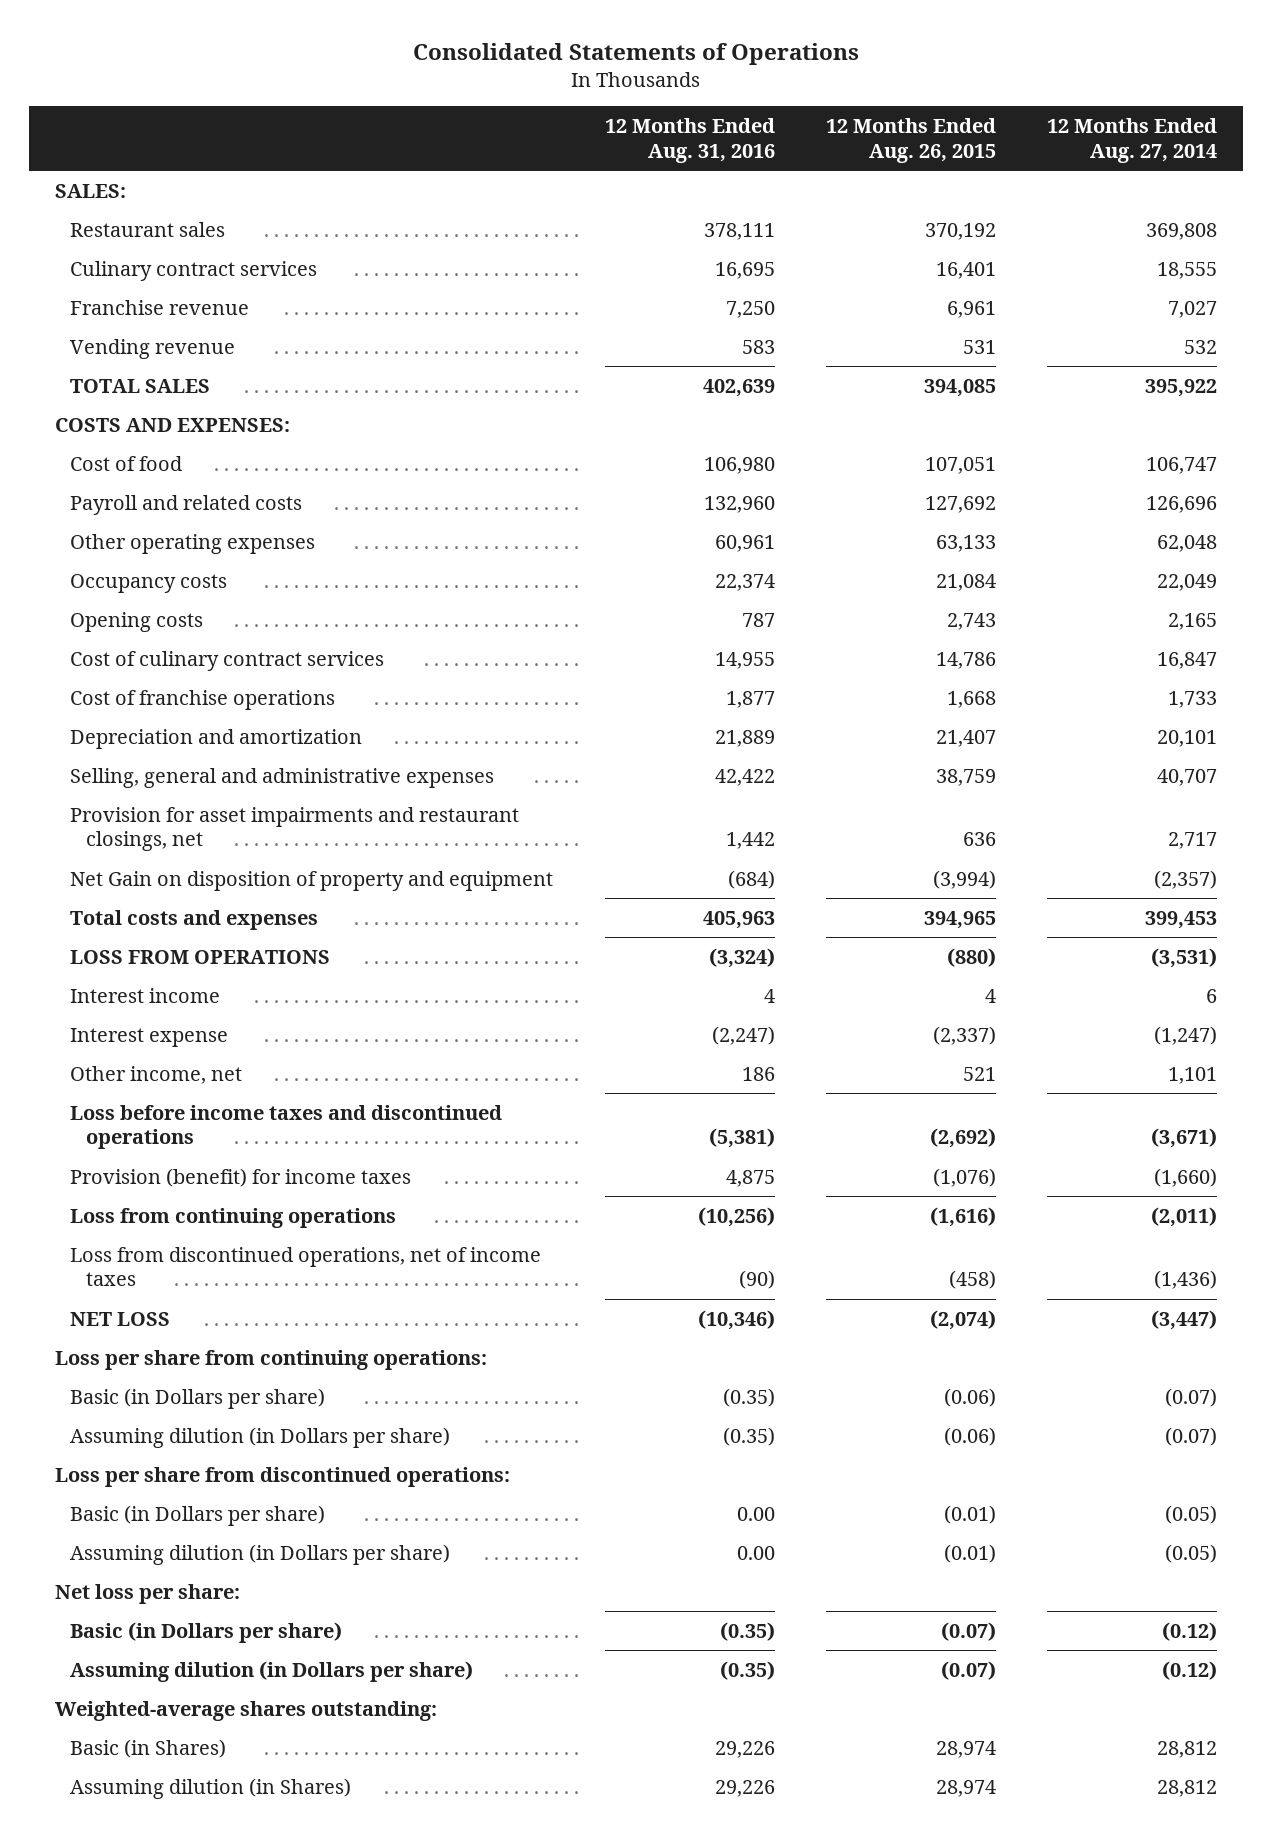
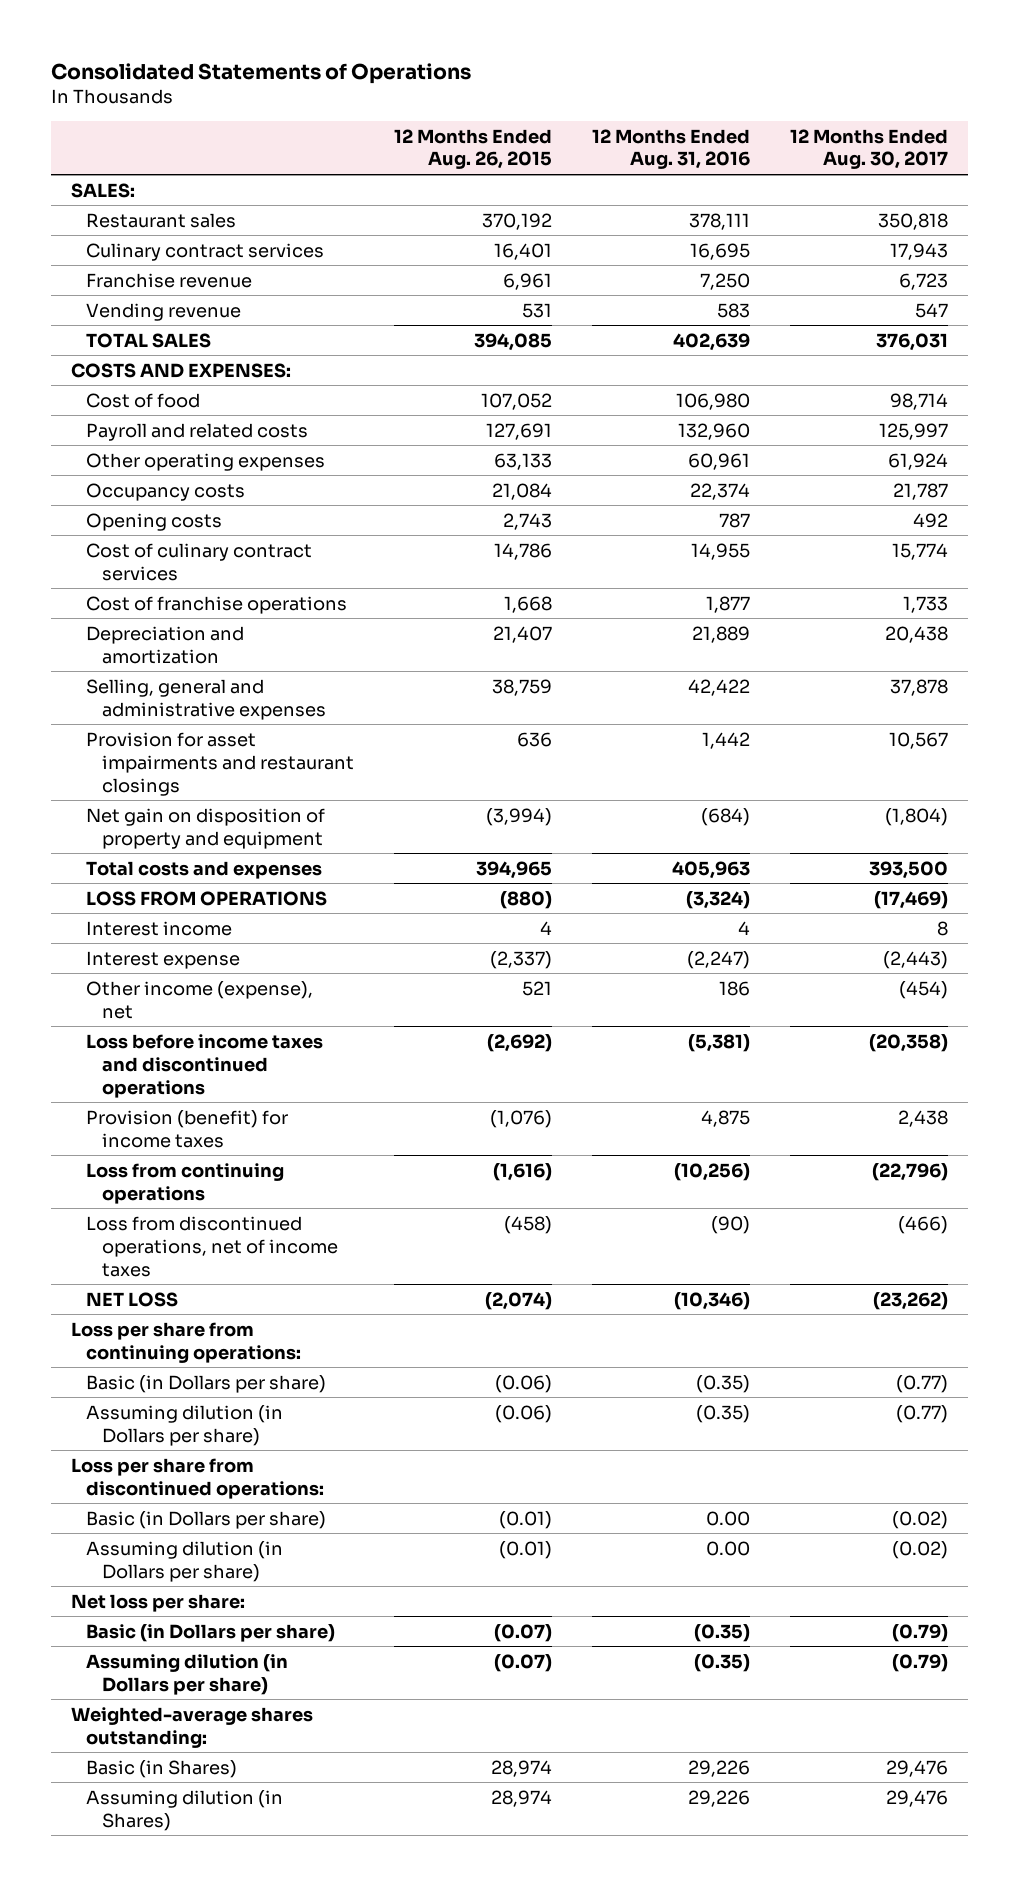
[1047,117,1218,163] 12 Months Ended Aug. 27, 2014 -> none
none -> [790,128,949,170] 12 Months Ended Aug. 30, 2017
[924,456,996,474] 107,051 -> [480,392,552,410] 107,052
[924,495,996,513] 127,692 -> [485,422,552,440] 127,691
[70,806,520,852] Provision for asset impairments and restaurant closings, net -> [86,731,354,796] Provision for asset impairments and restaurant closings
[70,870,554,891] Net Gain on disposition of property and equipment -> [86,807,326,849] Net gain on disposition of property and equipment
[70,1065,243,1084] Other income, net -> [86,980,314,1019] Other income (expense), net

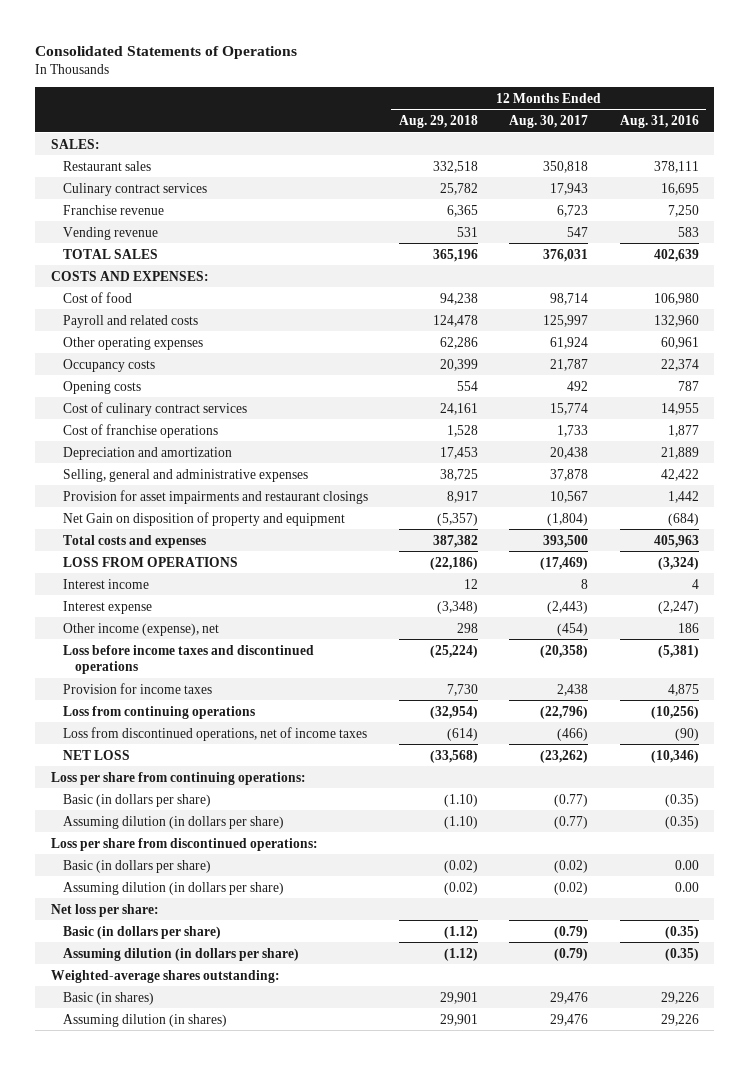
[393,128,552,170] 12 Months Ended Aug. 26, 2015 -> none
none -> [398,114,478,128] Aug. 29, 2018
[86,807,326,849] Net gain on disposition of property and equipment -> [62,511,345,526] Net Gain on disposition of property and equipment
[86,1109,289,1148] Provision (benefit) for income taxes -> [62,682,212,694] Provision for income taxes
[86,1374,327,1393] Basic (in Dollars per share) -> [62,793,211,807] Basic (in dollars per share)
[86,1404,284,1446] Assuming dilution (in Dollars per share) -> [62,815,284,829] Assuming dilution (in dollars per share)
[86,1510,327,1529] Basic (in Dollars per share) -> [62,859,211,873] Basic (in dollars per share)
[86,1540,284,1582] Assuming dilution (in Dollars per share) -> [62,881,284,895] Assuming dilution (in dollars per share)
[86,1623,336,1642] Basic (in Dollars per share) -> [62,925,221,939] Basic (in dollars per share)
[86,1653,289,1695] Assuming dilution (in Dollars per share) -> [62,947,299,961] Assuming dilution (in dollars per share)
[86,1759,238,1778] Basic (in Shares) -> [62,991,154,1005] Basic (in shares)
[86,1789,284,1831] Assuming dilution (in Shares) -> [62,1013,227,1027] Assuming dilution (in shares)

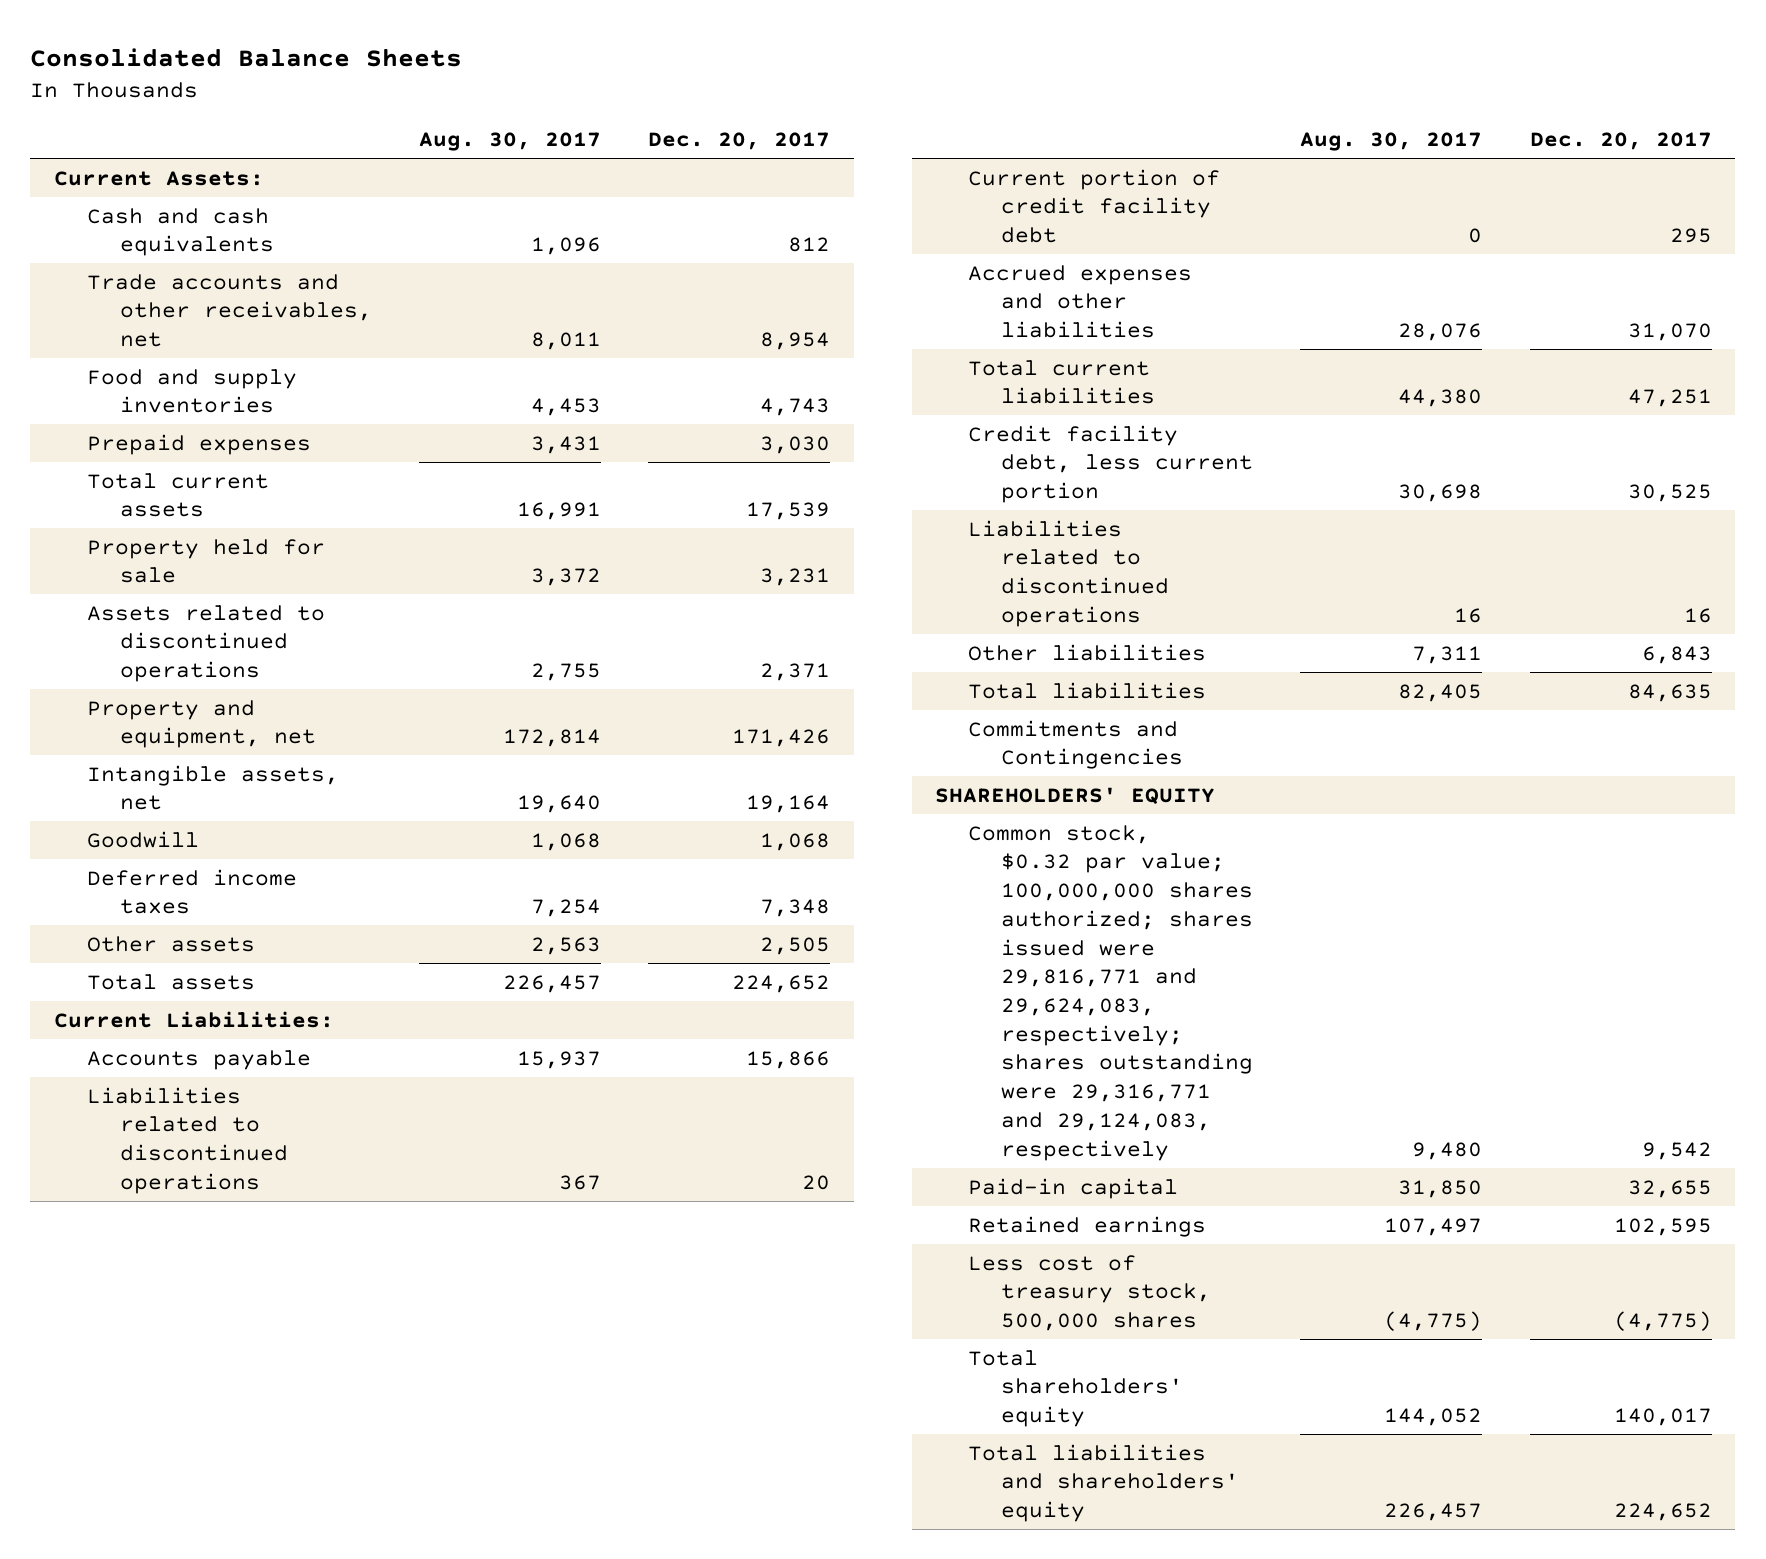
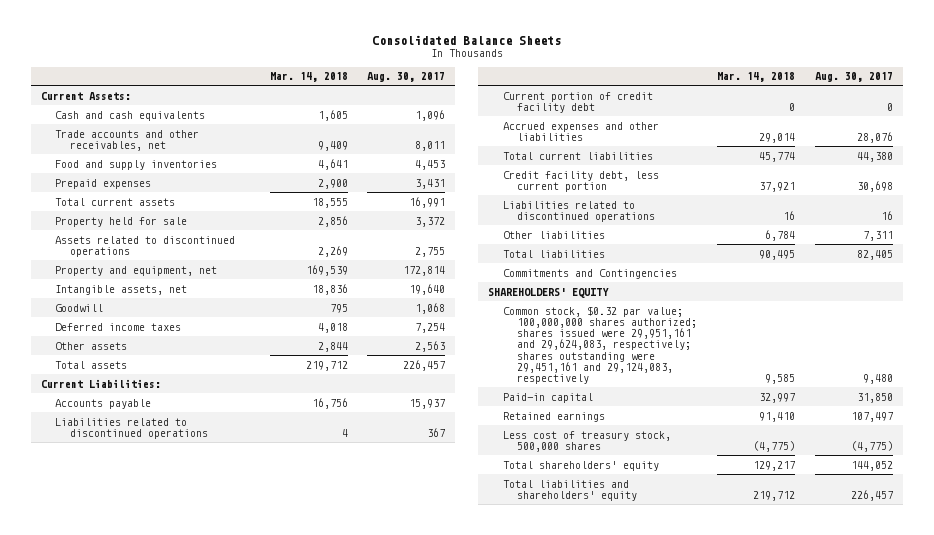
[648,132,831,151] Dec. 20, 2017 -> none
none -> [269,72,348,83] Mar. 14, 2018
[968,824,1254,1161] Common stock, $0.32 par value; 100,000,000 shares authorized; shares issued were 29,816,771 and 29,624,083, respectively; shares outstanding were 29,316,771 and 29,124,083, respectively -> [502,305,698,385] Common stock, $0.32 par value; 100,000,000 shares authorized; shares issued were 29,951,161 and 29,624,083, respectively; shares outstanding were 29,451,161 and 29,124,083, respectively

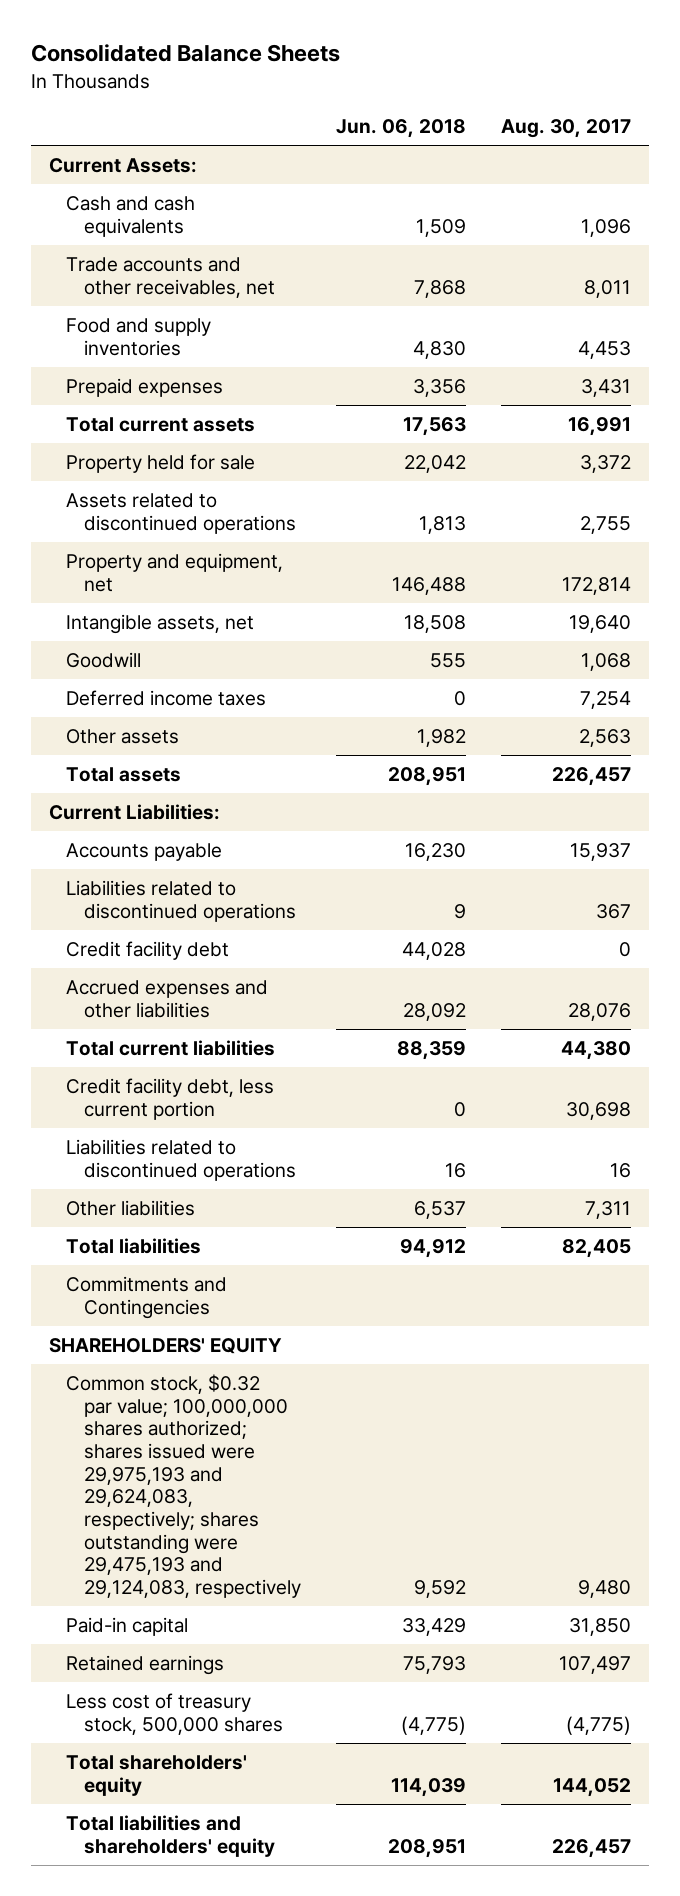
[269,72,348,83] Mar. 14, 2018 -> none
none -> [336,118,467,138] Jun. 06, 2018
[502,91,653,113] Current portion of credit facility debt -> [66,940,230,960] Credit facility debt
[502,305,698,385] Common stock, $0.32 par value; 100,000,000 shares authorized; shares issued were 29,951,161 and 29,624,083, respectively; shares outstanding were 29,451,161 and 29,124,083, respectively -> [66,1373,301,1599] Common stock, $0.32 par value; 100,000,000 shares authorized; shares issued were 29,975,193 and 29,624,083, respectively; shares outstanding were 29,475,193 and 29,124,083, respectively

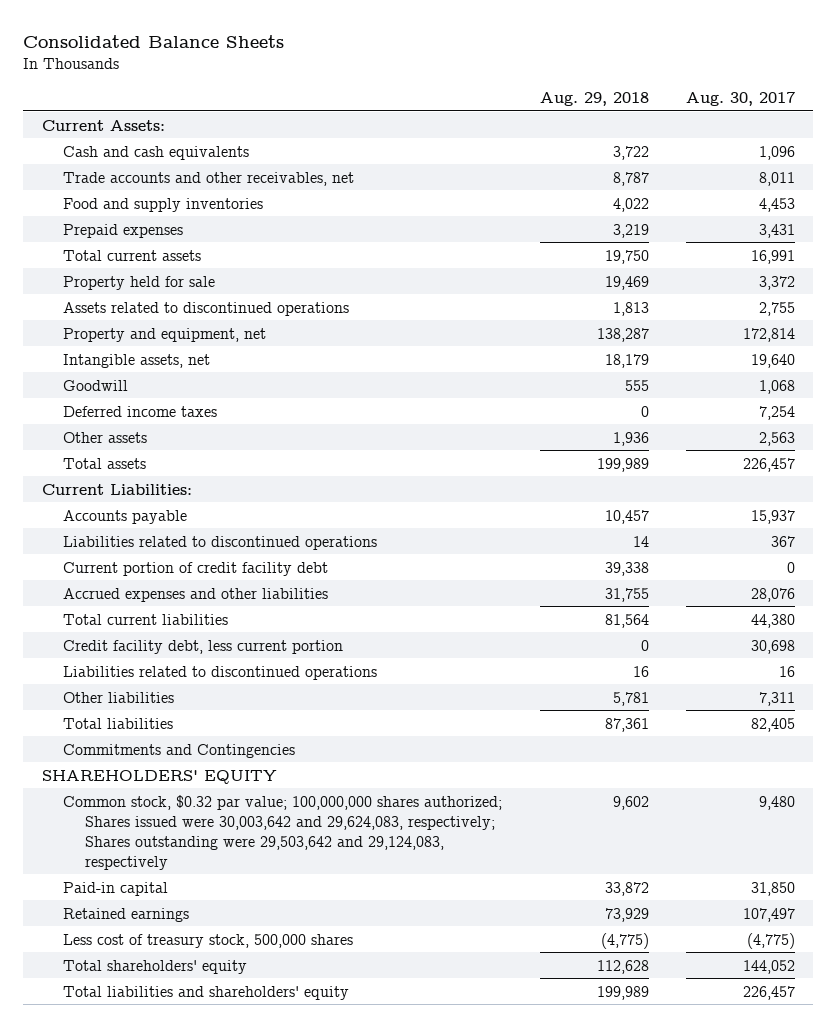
[336,118,467,138] Jun. 06, 2018 -> none
none -> [539,92,649,107] Aug. 29, 2018
[66,940,230,960] Credit facility debt -> [63,561,329,576] Current portion of credit facility debt
[66,1373,301,1599] Common stock, $0.32 par value; 100,000,000 shares authorized; shares issued were 29,975,193 and 29,624,083, respectively; shares outstanding were 29,475,193 and 29,124,083, respectively -> [63,794,503,870] Common stock, $0.32 par value; 100,000,000 shares authorized; Shares issued were 30,003,642 and 29,624,083, respectively; Shares outstanding were 29,503,642 and 29,124,083, respectively

